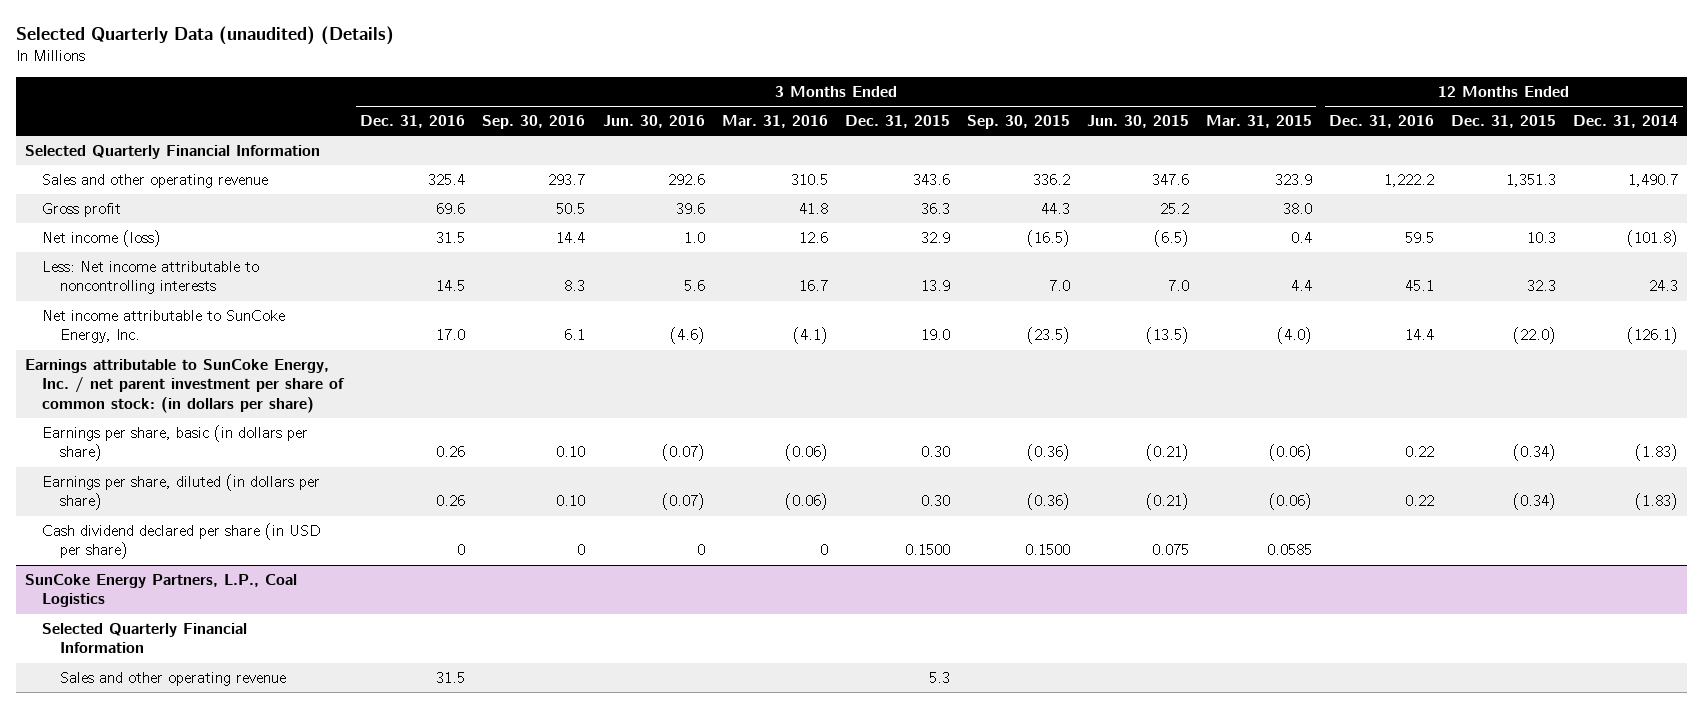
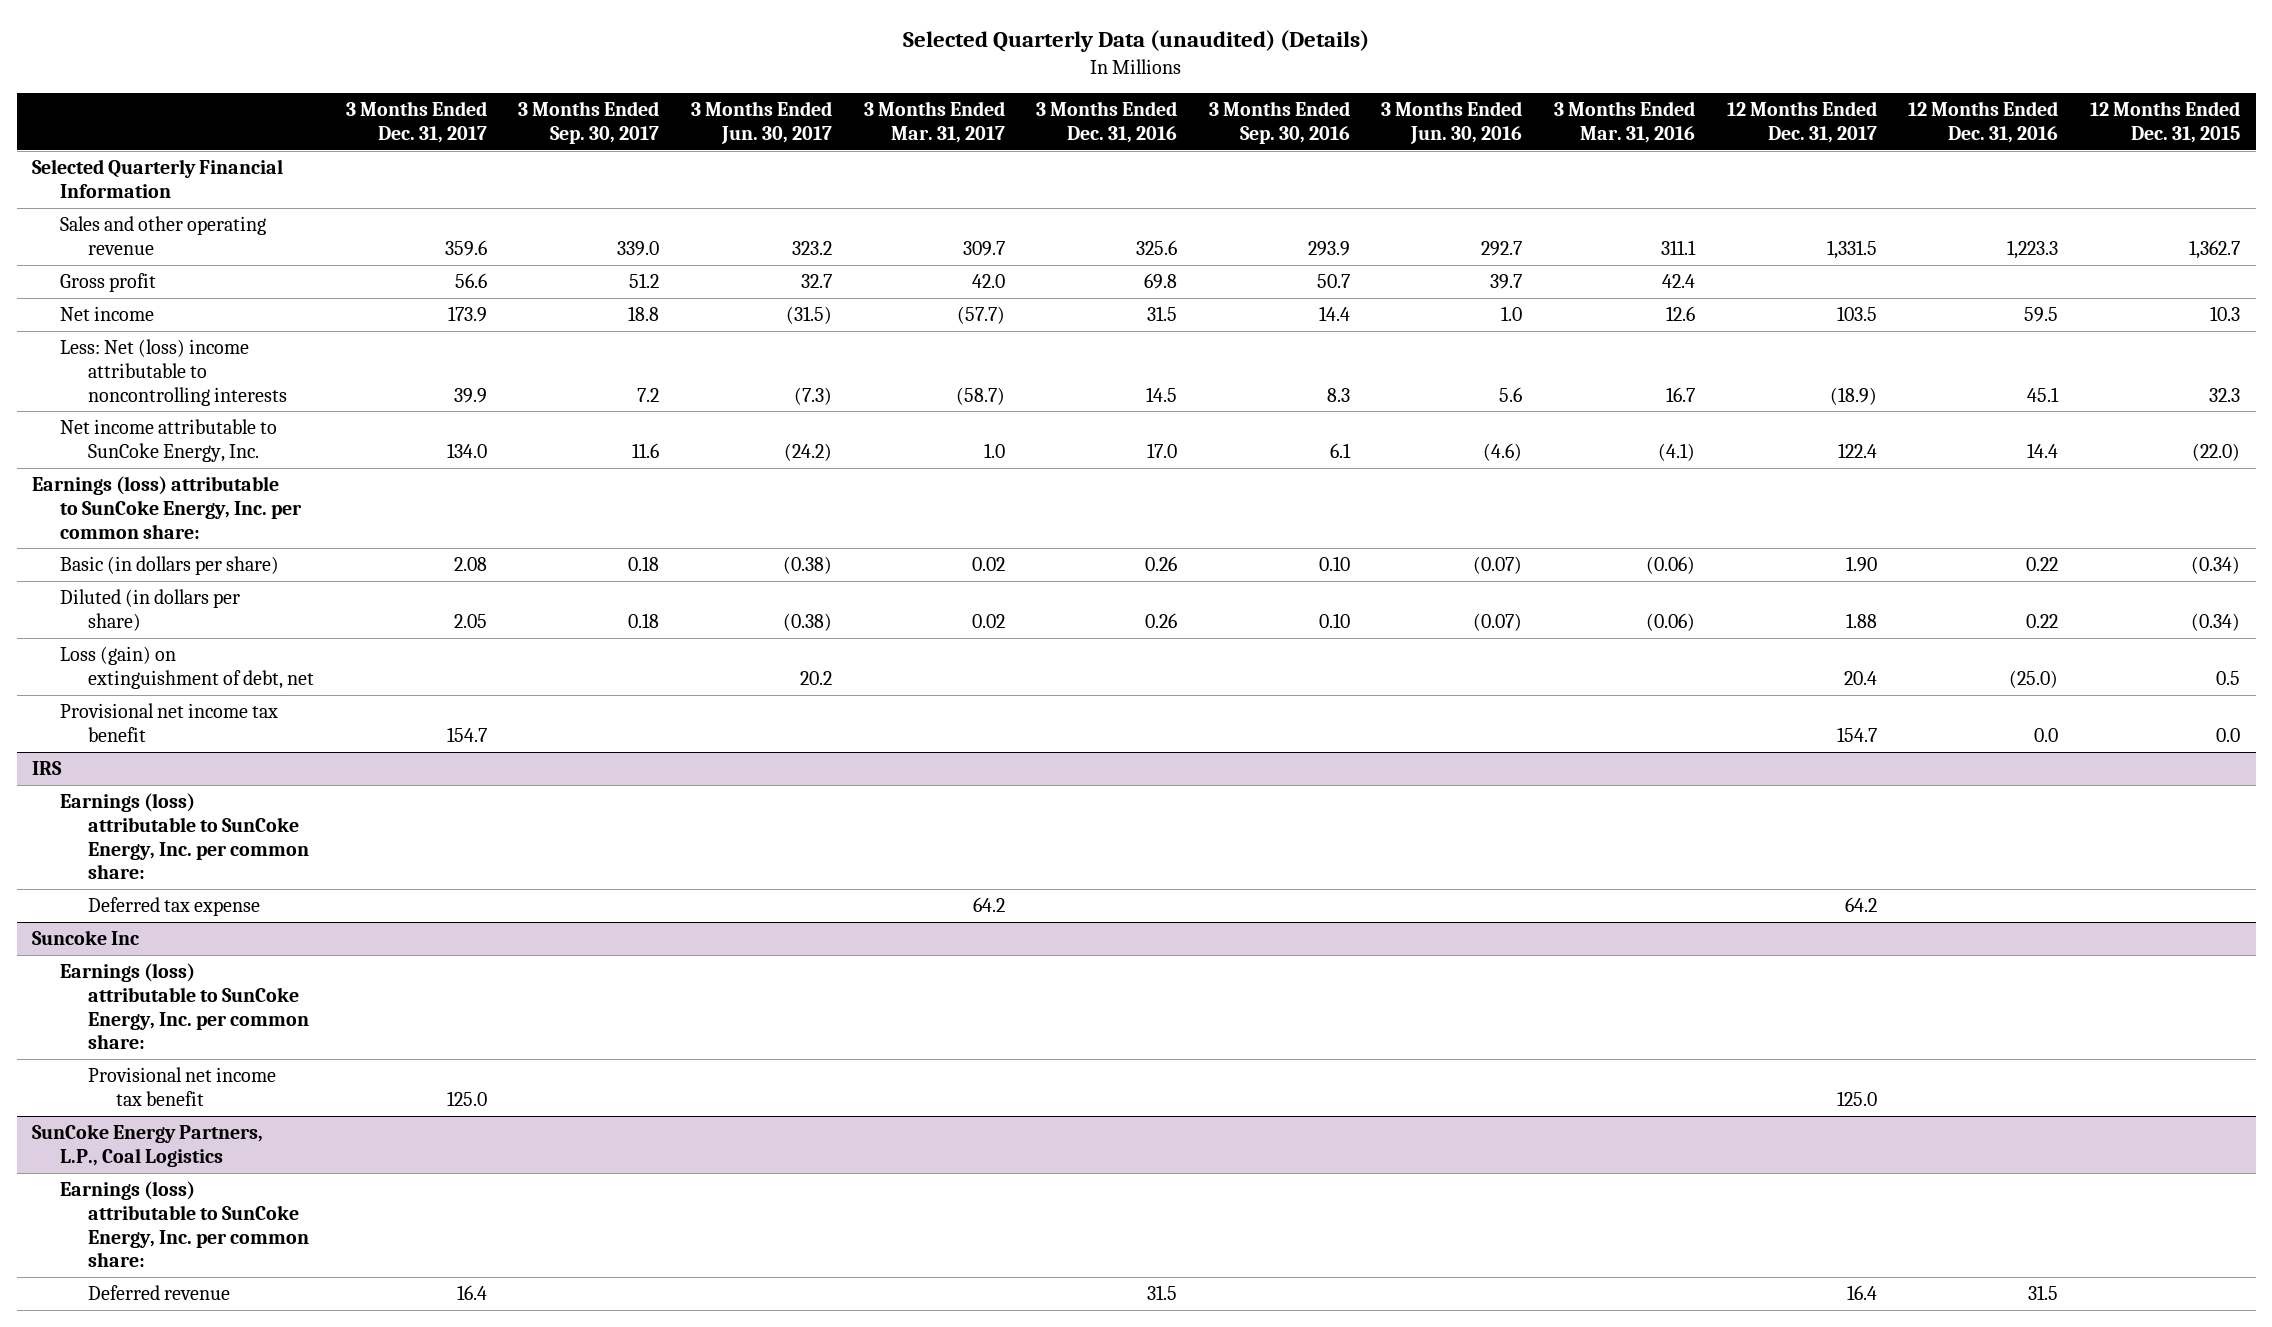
[844,115,950,129] Dec. 31, 2015 -> none
[966,115,1070,130] Sep. 30, 2015 -> none
[1086,115,1189,129] Jun. 30, 2015 -> none
[1205,115,1312,129] Mar. 31, 2015 -> none
[1573,115,1679,129] Dec. 31, 2014 -> none
none -> [345,101,487,144] 3 Months Ended Dec. 31, 2017
none -> [518,101,660,145] 3 Months Ended Sep. 30, 2017
none -> [691,101,833,145] 3 Months Ended Jun. 30, 2017
none -> [863,101,1005,144] 3 Months Ended Mar. 31, 2017
none -> [1726,101,1877,144] 12 Months Ended Dec. 31, 2017
[428,174,466,186] 325.4 -> [1136,239,1178,255] 325.6
[548,174,586,186] 293.7 -> [1307,240,1350,256] 293.9
[667,174,705,186] 292.6 -> [1481,240,1523,256] 292.7
[790,174,828,186] 310.5 -> [1661,239,1697,255] 311.1
[1384,174,1435,188] 1,222.2 -> [2007,239,2059,259] 1,223.3
[1506,174,1557,188] 1,351.3 -> [2188,239,2240,259] 1,362.7
[436,203,466,215] 69.6 -> [1144,273,1178,290] 69.8
[556,203,586,215] 50.5 -> [1316,274,1350,289] 50.7
[675,203,705,215] 39.6 -> [1490,274,1523,290] 39.7
[798,203,828,215] 41.8 -> [1662,274,1696,289] 42.4
[42,230,162,248] Net income (loss) -> [60,306,155,322] Net income
[42,261,260,295] Less: Net income attributable to noncontrolling interests -> [60,339,288,406] Less: Net (loss) income attributable to noncontrolling interests
[42,523,322,560] Cash dividend declared per share (in USD per share) -> none
[24,359,346,413] Earnings attributable to SunCoke Energy, Inc. / net parent investment per share of common stock: (in dollars per share) -> [32,476,303,539] Earnings (loss) attributable to SunCoke Energy, Inc. per common share:
[42,425,309,462] Earnings per share, basic (in dollars per share) -> [60,556,280,576] Basic (in dollars per share)
[42,474,321,511] Earnings per share, diluted (in dollars per share) -> [60,589,241,631] Diluted (in dollars per share)
none -> [60,646,315,689] Loss (gain) on extinguishment of debt, net
none -> [60,703,279,742] Provisional net income tax benefit
none -> [32,761,63,776] IRS
none -> [60,793,310,880] Earnings (loss) attributable to SunCoke Energy, Inc. per common share:
none -> [88,897,261,917] Deferred tax expense
none -> [32,930,140,946] Suncoke Inc
none -> [60,963,310,1050] Earnings (loss) attributable to SunCoke Energy, Inc. per common share:
none -> [88,1067,277,1106] Provisional net income tax benefit
[42,623,248,654] Selected Quarterly Financial Information -> none
[59,672,286,687] Sales and other operating revenue -> none
none -> [60,1181,310,1268] Earnings (loss) attributable to SunCoke Energy, Inc. per common share:
none -> [88,1285,231,1301] Deferred revenue

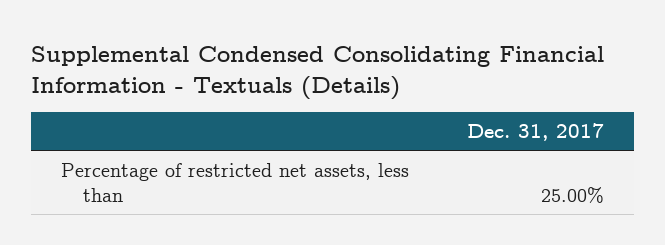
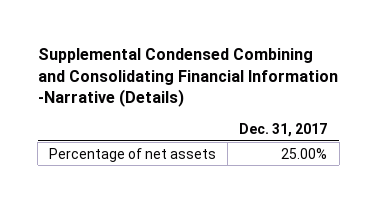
[31,45,605,100] Supplemental Condensed Consolidating Financial Information - Textuals (Details) -> [37,47,338,108] Supplemental Condensed Combining and Consolidating Financial Information -Narrative (Details)
[60,162,409,202] Percentage of restricted net assets, less than -> [49,147,217,162] Percentage of net assets

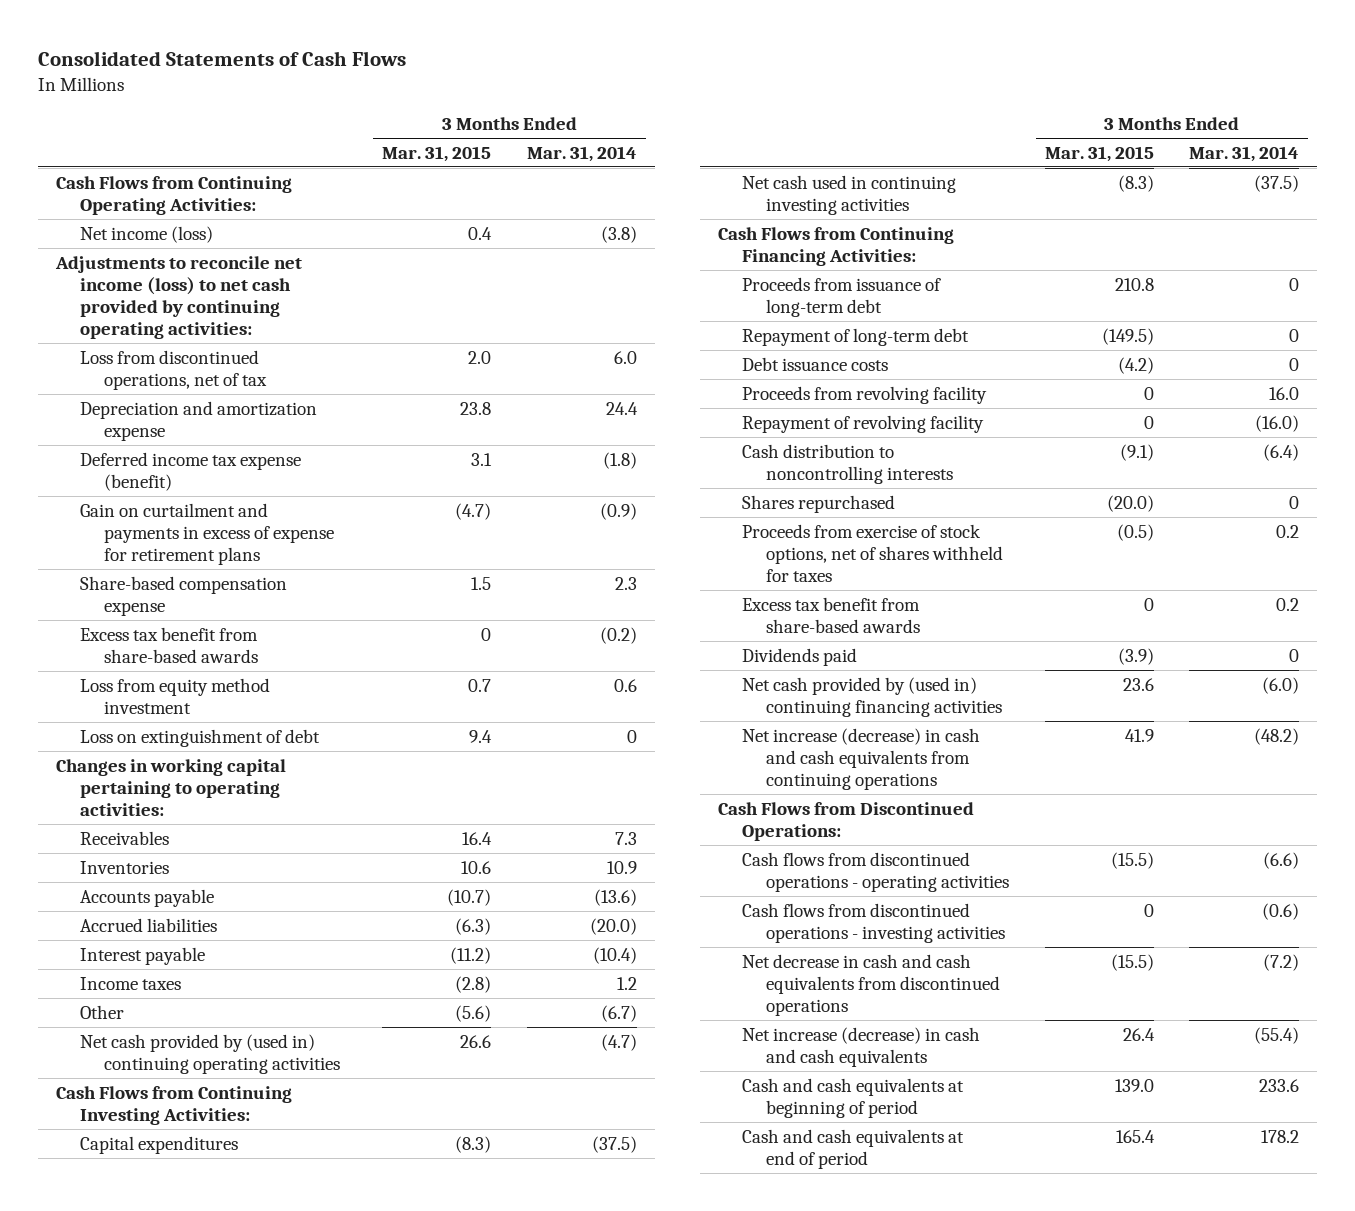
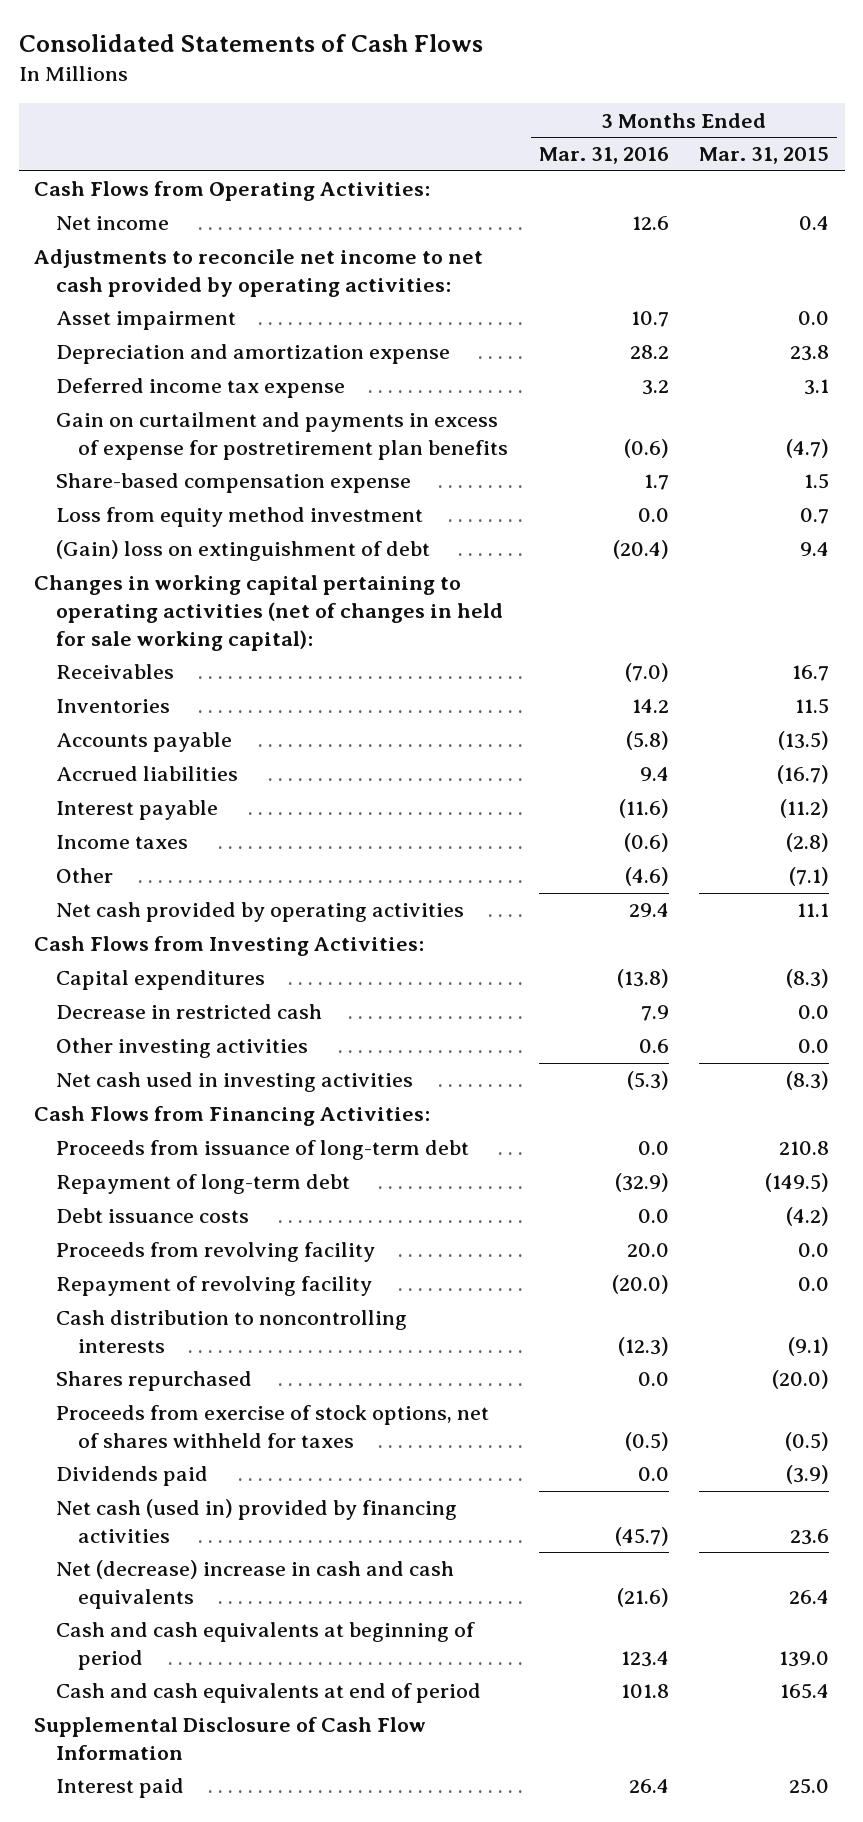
[526,145,637,162] Mar. 31, 2014 -> none
none -> [538,147,669,165] Mar. 31, 2016
[79,349,267,390] Loss from discontinued operations, net of tax -> none
[55,175,292,215] Cash Flows from Continuing Operating Activities: -> [33,181,430,202] Cash Flows from Operating Activities:
[79,225,213,243] Net income (loss) -> [55,216,169,231] Net income
[54,255,302,340] Adjustments to reconcile net income (loss) to net cash provided by continuing operating activities: -> [33,249,483,298] Adjustments to reconcile net income to net cash provided by operating activities:
none -> [55,311,236,331] Asset impairment
[79,451,301,491] Deferred income tax expense (benefit) -> [55,378,345,399] Deferred income tax expense
[79,502,334,565] Gain on curtailment and payments in excess of expense for retirement plans -> [55,412,508,461] Gain on curtailment and payments in excess of expense for postretirement plan benefits
[79,626,258,663] Excess tax benefit from share-based awards -> none
[79,728,320,747] Loss on extinguishment of debt -> [55,540,430,562] (Gain) loss on extinguishment of debt
[55,758,286,816] Changes in working capital pertaining to operating activities: -> [33,575,503,651] Changes in working capital pertaining to operating activities (net of changes in held for sale working capital):
[462,831,493,845] 16.4 -> [792,665,830,682] 16.7
[461,860,492,874] 10.6 -> [795,698,830,715] 11.5
[447,888,492,906] (10.7) -> [778,731,830,751] (13.5)
[455,917,492,935] (6.3) -> [777,765,830,785] (16.7)
[455,1004,492,1022] (5.6) -> [789,867,830,887] (7.1)
[79,1033,340,1074] Net cash provided by (used in) continuing operating activities -> [55,902,464,923] Net cash provided by operating activities
[460,1034,492,1048] 26.6 -> [797,903,830,918] 11.1
[55,1085,292,1125] Cash Flows from Continuing Investing Activities: -> [33,936,424,957] Cash Flows from Investing Activities:
none -> [55,1004,322,1020] Decrease in restricted cash
none -> [55,1038,308,1059] Other investing activities
[742,174,957,215] Net cash used in continuing investing activities -> [55,1072,413,1093] Net cash used in investing activities
[718,226,955,266] Cash Flows from Continuing Financing Activities: -> [33,1106,430,1127] Cash Flows from Financing Activities:
[1143,386,1154,400] 0 -> [798,1243,830,1258] 0.0
[1143,415,1154,429] 0 -> [798,1277,830,1292] 0.0
[742,596,921,633] Excess tax benefit from share-based awards -> none
[742,727,981,790] Net increase (decrease) in cash and cash equivalents from continuing operations -> none
[718,801,975,841] Cash Flows from Discontinued Operations: -> none
[742,851,1010,892] Cash flows from discontinued operations - operating activities -> none
[742,902,1006,943] Cash flows from discontinued operations - investing activities -> none
[742,953,1001,1016] Net decrease in cash and cash equivalents from discontinued operations -> none
[742,676,1003,717] Net cash provided by (used in) continuing financing activities -> [55,1499,457,1544] Net cash (used in) provided by financing activities
[742,1026,981,1067] Net increase (decrease) in cash and cash equivalents -> [55,1560,454,1610] Net (decrease) increase in cash and cash equivalents
none -> [33,1717,426,1761] Supplemental Disclosure of Cash Flow Information
none -> [55,1778,184,1799] Interest paid

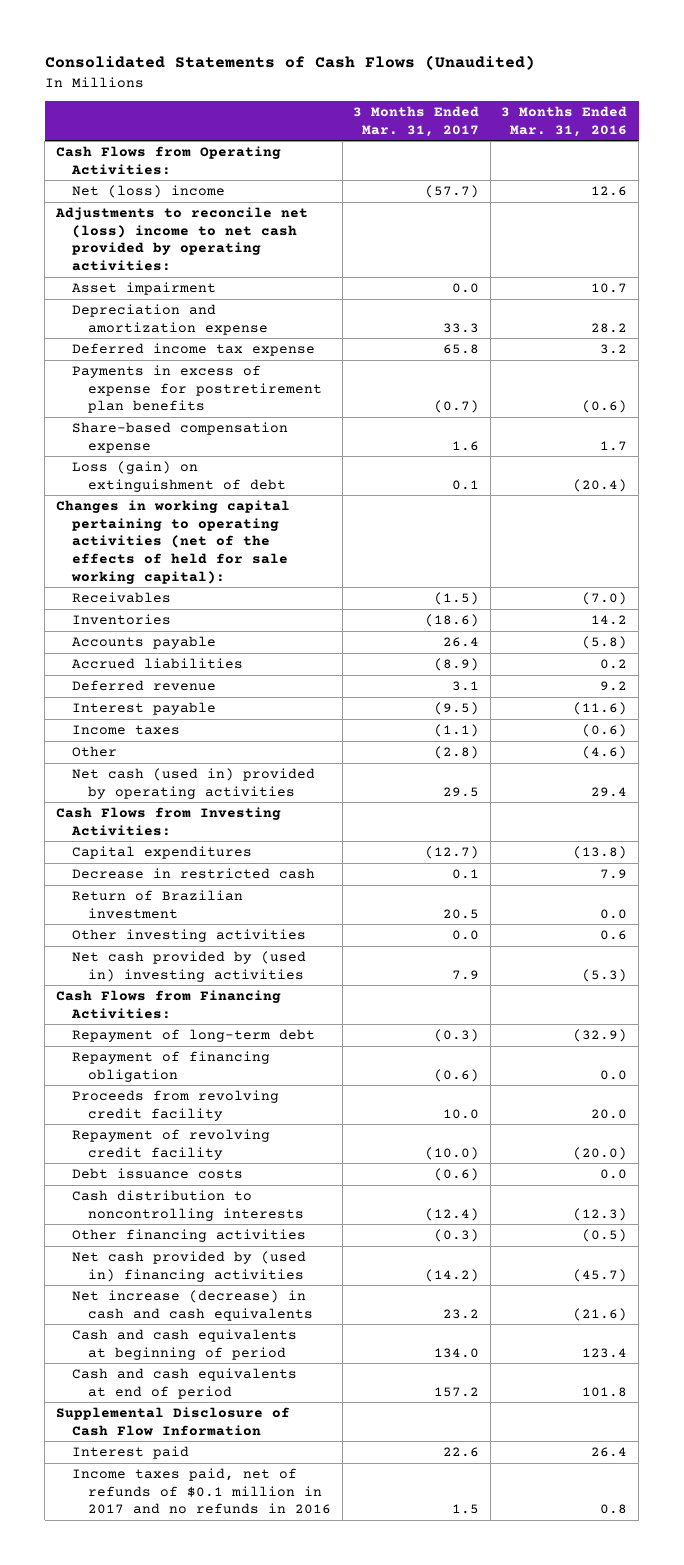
[18,34,483,53] Consolidated Statements of Cash Flows -> [44,55,535,71] Consolidated Statements of Cash Flows (Unaudited)
[699,147,830,165] Mar. 31, 2015 -> none
none -> [353,106,480,137] 3 Months Ended Mar. 31, 2017
[55,216,169,231] Net income -> [72,184,226,198] Net (loss) income
[33,249,483,298] Adjustments to reconcile net income to net cash provided by operating activities: -> [55,206,309,271] Adjustments to reconcile net (loss) income to net cash provided by operating activities:
[55,412,508,461] Gain on curtailment and payments in excess of expense for postretirement plan benefits -> [72,364,323,414] Payments in excess of expense for postretirement plan benefits
[55,507,423,528] Loss from equity method investment -> none
[55,540,430,562] (Gain) loss on extinguishment of debt -> [72,460,287,492] Loss (gain) on extinguishment of debt
[33,575,503,651] Changes in working capital pertaining to operating activities (net of changes in held for sale working capital): -> [56,499,291,584] Changes in working capital pertaining to operating activities (net of the effects of held for sale working capital):
[639,767,669,782] 9.4 -> [600,658,628,669] 0.2
none -> [72,679,217,691] Deferred revenue
[55,902,464,923] Net cash provided by operating activities -> [72,767,316,799] Net cash (used in) provided by operating activities
none -> [72,889,244,919] Return of Brazilian investment
[55,1072,413,1093] Net cash used in investing activities -> [72,950,307,982] Net cash provided by (used in) investing activities
[55,1140,469,1161] Proceeds from issuance of long-term debt -> none
none -> [72,1050,271,1082] Repayment of financing obligation
none -> [72,1089,280,1121] Proceeds from revolving credit facility
none -> [72,1128,271,1160] Repayment of revolving credit facility
[55,1242,375,1263] Proceeds from revolving facility -> none
[55,1276,372,1297] Repayment of revolving facility -> none
[55,1371,252,1392] Shares repurchased -> none
[55,1405,489,1449] Proceeds from exercise of stock options, net of shares withheld for taxes -> none
[55,1466,208,1487] Dividends paid -> none
none -> [72,1228,307,1242] Other financing activities
[55,1499,457,1544] Net cash (used in) provided by financing activities -> [72,1250,307,1282] Net cash provided by (used in) financing activities
[55,1560,454,1610] Net (decrease) increase in cash and cash equivalents -> [72,1289,314,1321] Net increase (decrease) in cash and cash equivalents
none -> [72,1467,332,1515] Income taxes paid, net of refunds of $0.1 million in 2017 and no refunds in 2016

